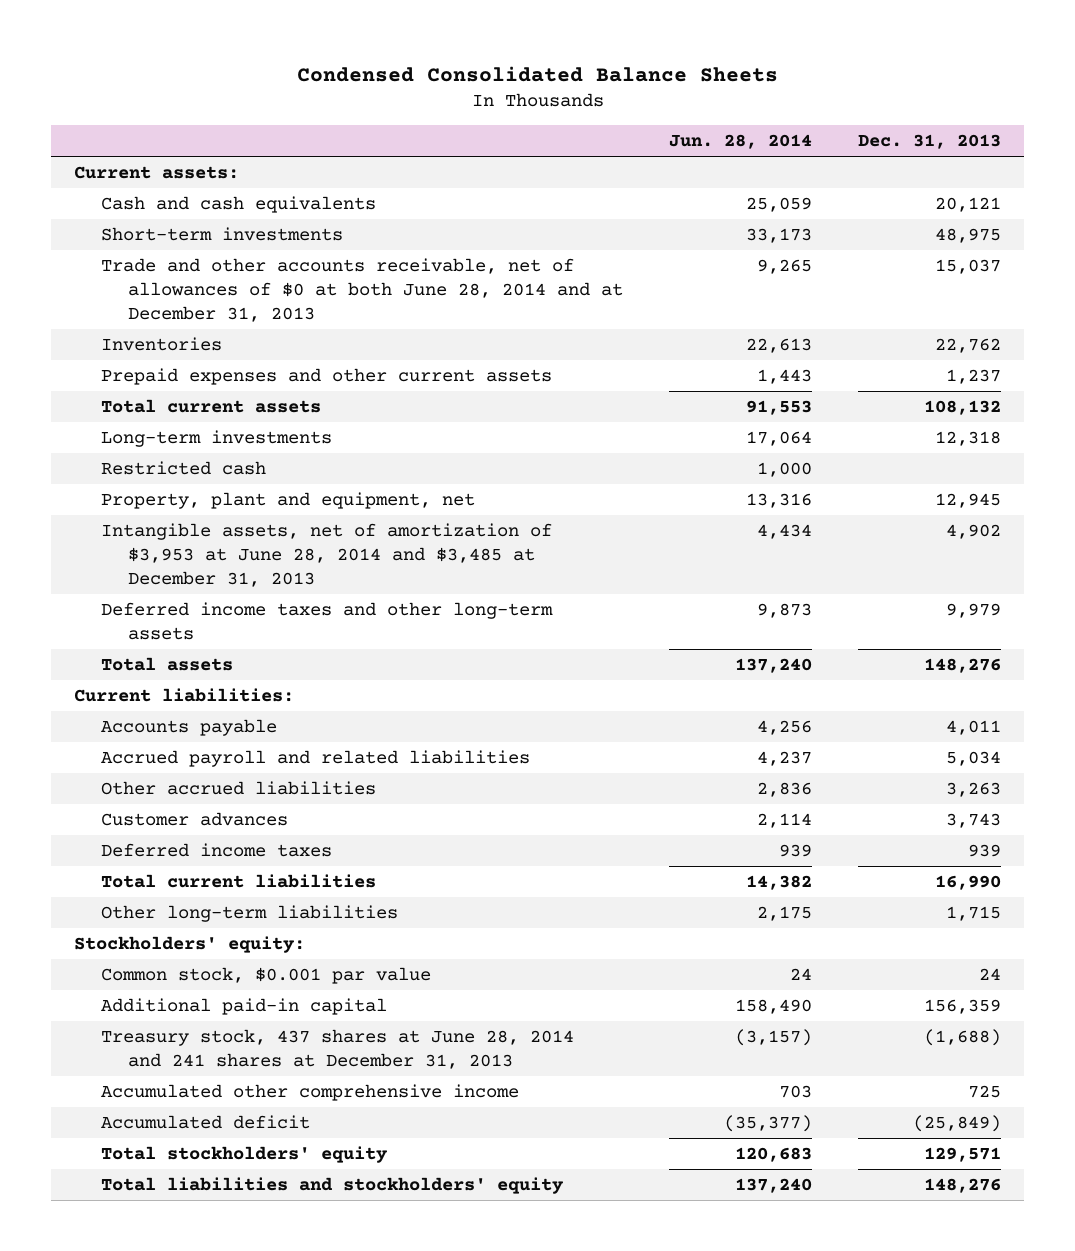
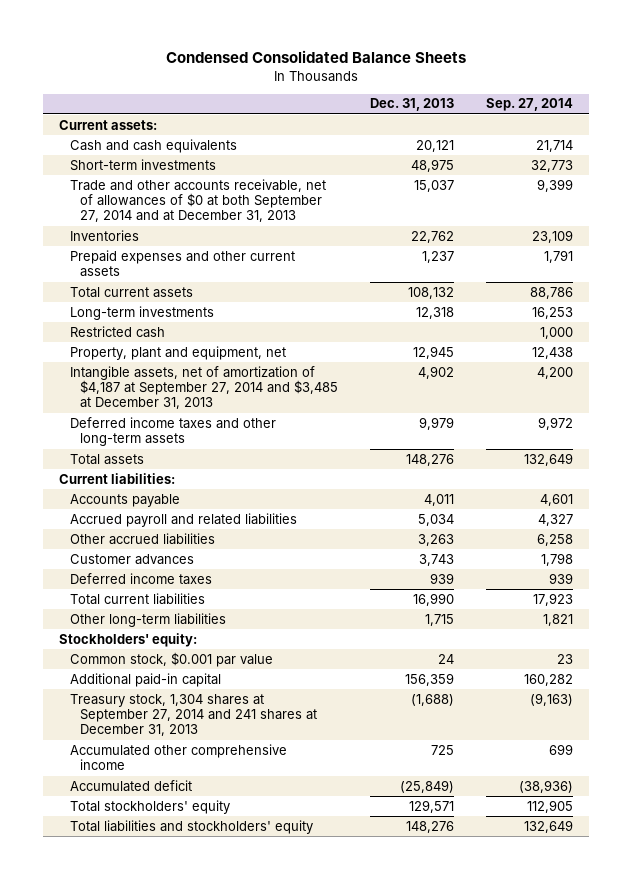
[668,134,812,150] Jun. 28, 2014 -> none
none -> [485,98,573,112] Sep. 27, 2014
[100,258,623,322] Trade and other accounts receivable, net of allowances of $0 at both June 28, 2014 and at December 31, 2013 -> [69,178,326,223] Trade and other accounts receivable, net of allowances of $0 at both September 27, 2014 and at December 31, 2013
[100,523,552,587] Intangible assets, net of amortization of $3,953 at June 28, 2014 and $3,485 at December 31, 2013 -> [69,365,339,410] Intangible assets, net of amortization of $4,187 at September 27, 2014 and $3,485 at December 31, 2013
[100,1029,574,1069] Treasury stock, 437 shares at June 28, 2014 and 241 shares at December 31, 2013 -> [69,693,318,737] Treasury stock, 1,304 shares at September 27, 2014 and 241 shares at December 31, 2013

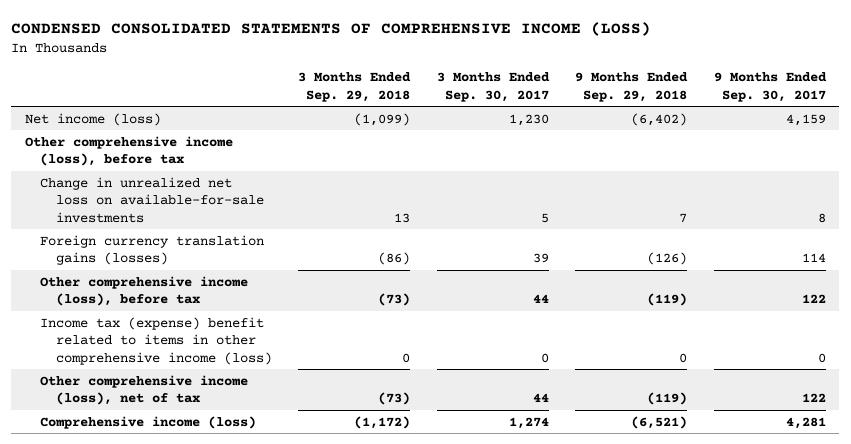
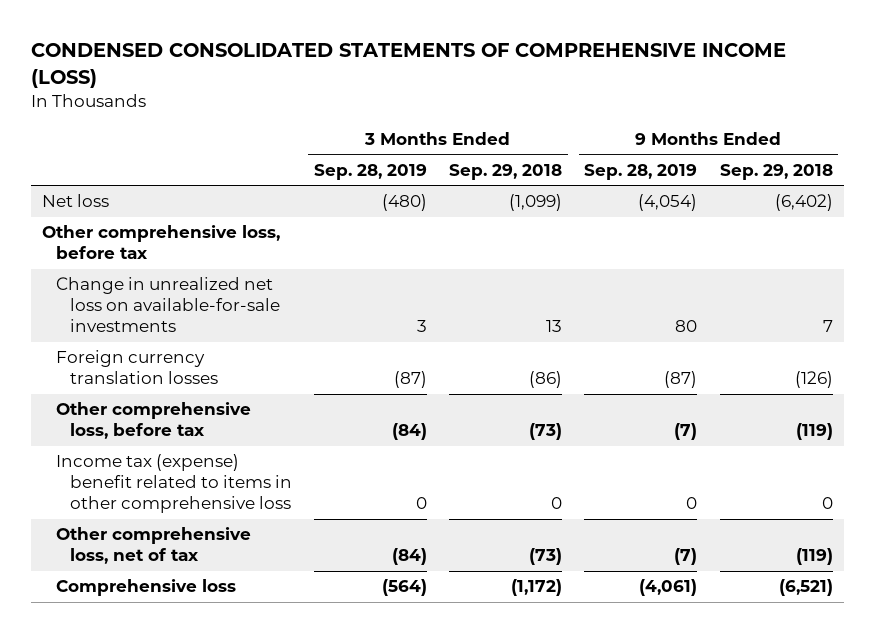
[436,72,550,102] 3 Months Ended Sep. 30, 2017 -> none
[714,72,828,102] 9 Months Ended Sep. 30, 2017 -> none
none -> [313,163,427,180] Sep. 28, 2019
none -> [584,163,698,180] Sep. 28, 2019
[24,112,161,126] Net income (loss) -> [42,194,110,208] Net loss
[24,135,233,167] Other comprehensive income (loss), before tax -> [42,225,281,260] Other comprehensive loss, before tax
[40,234,265,266] Foreign currency translation gains (losses) -> [55,350,218,385] Foreign currency translation losses
[40,275,249,307] Other comprehensive income (loss), before tax -> [55,402,251,440] Other comprehensive loss, before tax
[40,316,272,365] Income tax (expense) benefit related to items in other comprehensive income (loss) -> [55,454,292,514] Income tax (expense) benefit related to items in other comprehensive loss
[40,374,249,406] Other comprehensive income (loss), net of tax -> [55,527,251,565] Other comprehensive loss, net of tax
[40,415,257,429] Comprehensive income (loss) -> [55,579,236,597] Comprehensive loss

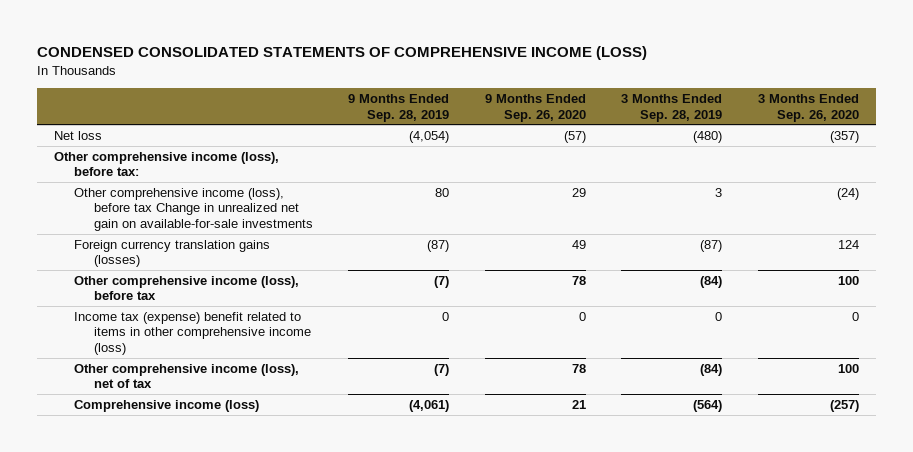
[449,163,563,180] Sep. 29, 2018 -> none
[719,163,833,180] Sep. 29, 2018 -> none
none -> [484,94,586,122] 9 Months Ended Sep. 26, 2020
none -> [757,94,859,122] 3 Months Ended Sep. 26, 2020
[42,225,281,260] Other comprehensive loss, before tax -> [54,151,280,177] Other comprehensive income (loss), before tax:
[55,277,280,333] Change in unrealized net loss on available-for-sale investments -> [74,187,313,232] Other comprehensive income (loss), before tax Change in unrealized net gain on available-for-sale investments
[55,350,218,385] Foreign currency translation losses -> [74,239,271,268] Foreign currency translation gains (losses)
[55,402,251,440] Other comprehensive loss, before tax -> [74,275,300,301] Other comprehensive income (loss), before tax
[55,454,292,514] Income tax (expense) benefit related to items in other comprehensive loss -> [74,311,311,356] Income tax (expense) benefit related to items in other comprehensive income (loss)
[55,527,251,565] Other comprehensive loss, net of tax -> [74,363,300,389] Other comprehensive income (loss), net of tax
[55,579,236,597] Comprehensive loss -> [74,399,260,412] Comprehensive income (loss)

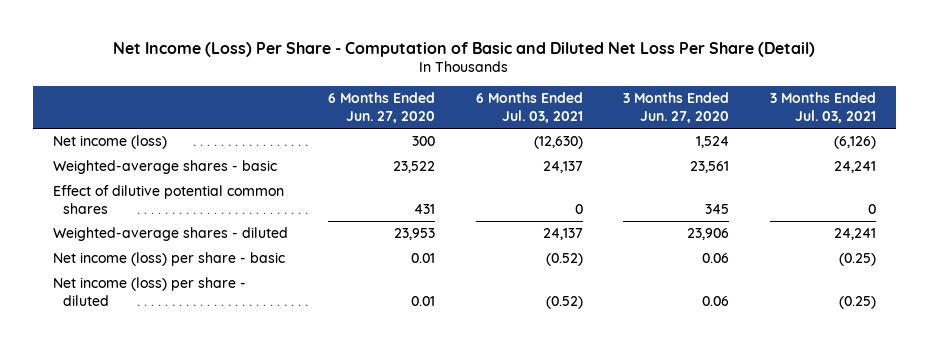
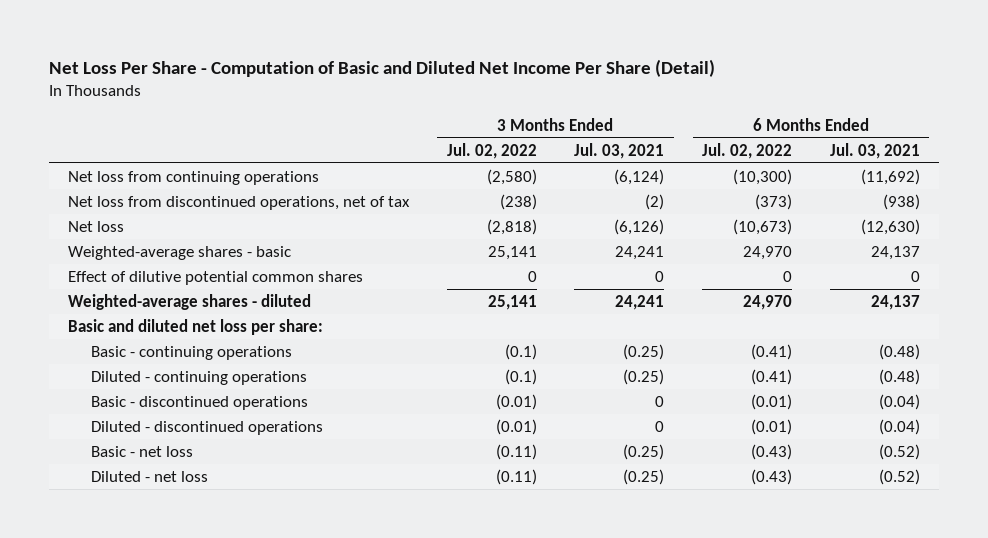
[113,41,816,57] Net Income (Loss) Per Share - Computation of Basic and Diluted Net Loss Per Share (Detail) -> [48,59,715,78] Net Loss Per Share - Computation of Basic and Diluted Net Income Per Share (Detail)
[328,92,436,124] 6 Months Ended Jun. 27, 2020 -> none
[623,92,730,124] 3 Months Ended Jun. 27, 2020 -> none
none -> [446,142,537,159] Jul. 02, 2022
none -> [702,142,793,159] Jul. 02, 2022
none -> [67,170,319,185] Net loss from continuing operations
none -> [67,195,410,210] Net loss from discontinued operations, net of tax
[52,135,167,150] Net income (loss) -> [67,220,124,232] Net loss
none -> [67,318,323,335] Basic and diluted net loss per share:
none -> [90,345,292,360] Basic - continuing operations
none -> [90,370,307,385] Diluted - continuing operations
none -> [90,395,308,410] Basic - discontinued operations
none -> [90,420,323,435] Diluted - discontinued operations
[52,252,285,267] Net income (loss) per share - basic -> [90,445,193,457] Basic - net loss
[52,277,246,306] Net income (loss) per share - diluted -> [90,470,208,482] Diluted - net loss

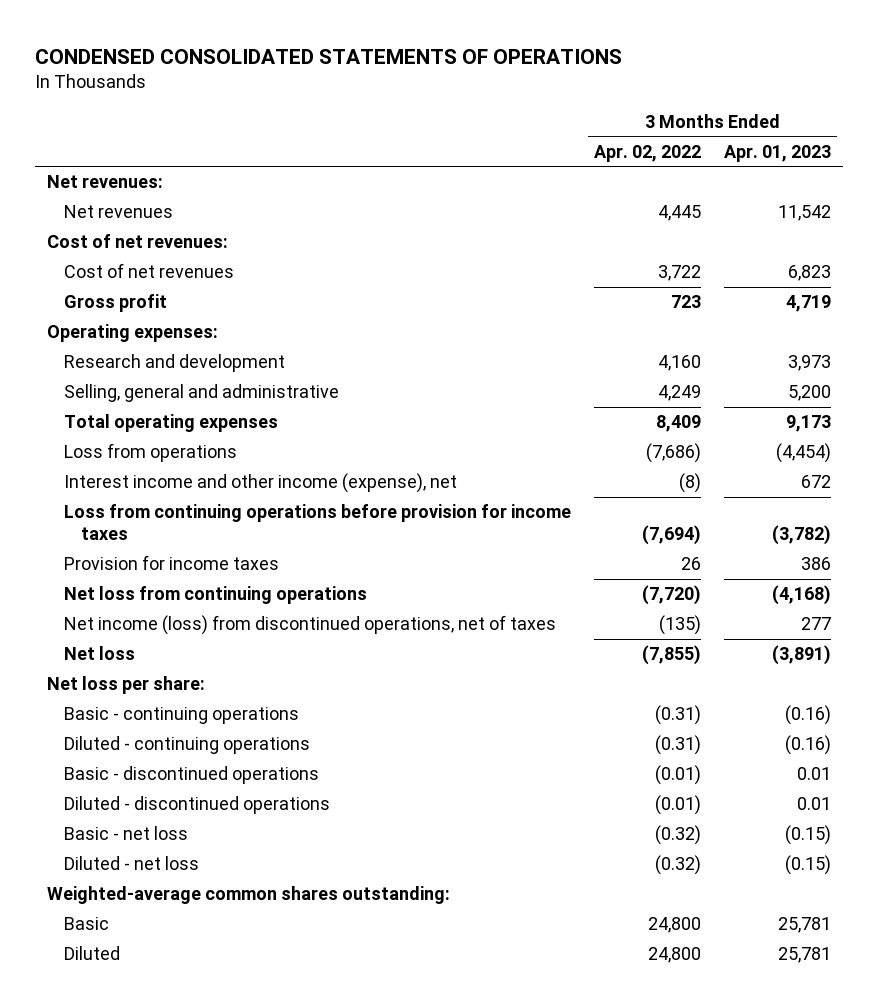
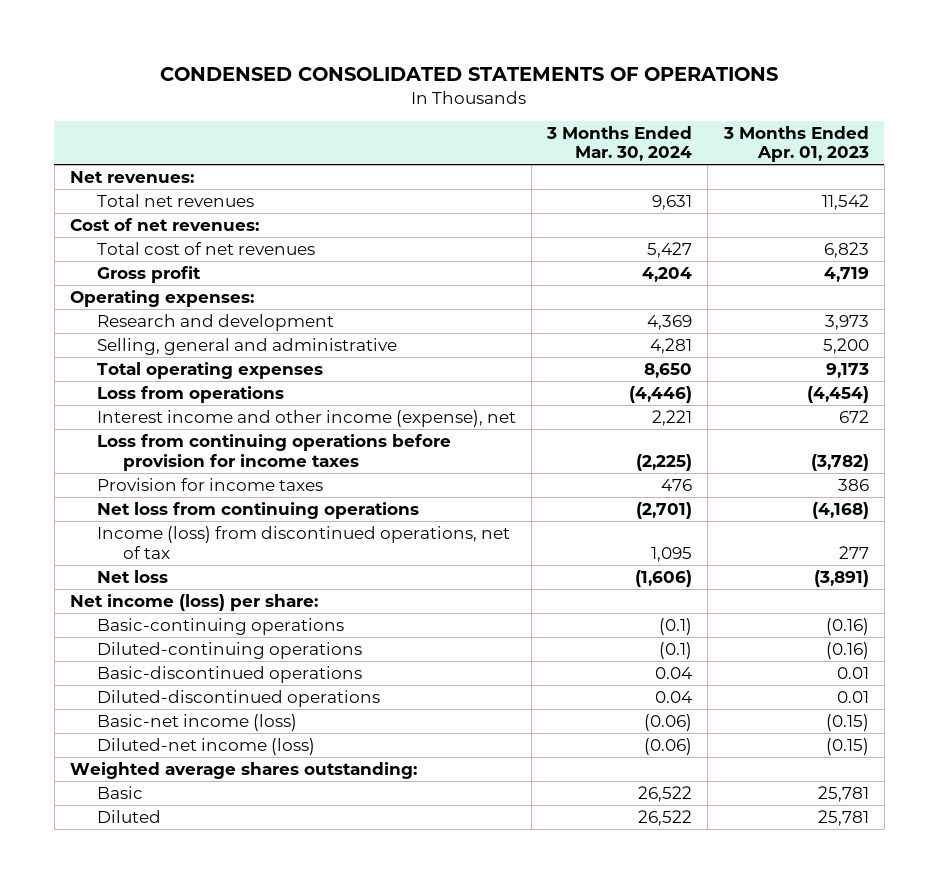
[594,144,702,162] Apr. 02, 2022 -> none
none -> [546,125,693,162] 3 Months Ended Mar. 30, 2024
[64,205,174,219] Net revenues -> [96,194,254,208] Total net revenues
[64,263,235,279] Cost of net revenues -> [96,242,315,256] Total cost of net revenues
[64,615,557,636] Net income (loss) from discontinued operations, net of taxes -> [96,526,510,559] Income (loss) from discontinued operations, net of tax
[47,676,206,695] Net loss per share: -> [69,594,318,612] Net income (loss) per share:
[64,707,300,725] Basic - continuing operations -> [96,618,344,636] Basic-continuing operations
[64,736,311,755] Diluted - continuing operations -> [96,642,362,660] Diluted-continuing operations
[64,766,320,785] Basic - discontinued operations -> [96,666,362,684] Basic-discontinued operations
[64,796,331,815] Diluted - discontinued operations -> [96,690,380,708] Diluted-discontinued operations
[64,826,189,841] Basic - net loss -> [96,714,297,732] Basic-net income (loss)
[64,856,200,871] Diluted - net loss -> [96,738,315,756] Diluted-net income (loss)
[47,886,451,905] Weighted-average common shares outstanding: -> [69,762,417,780] Weighted average shares outstanding:

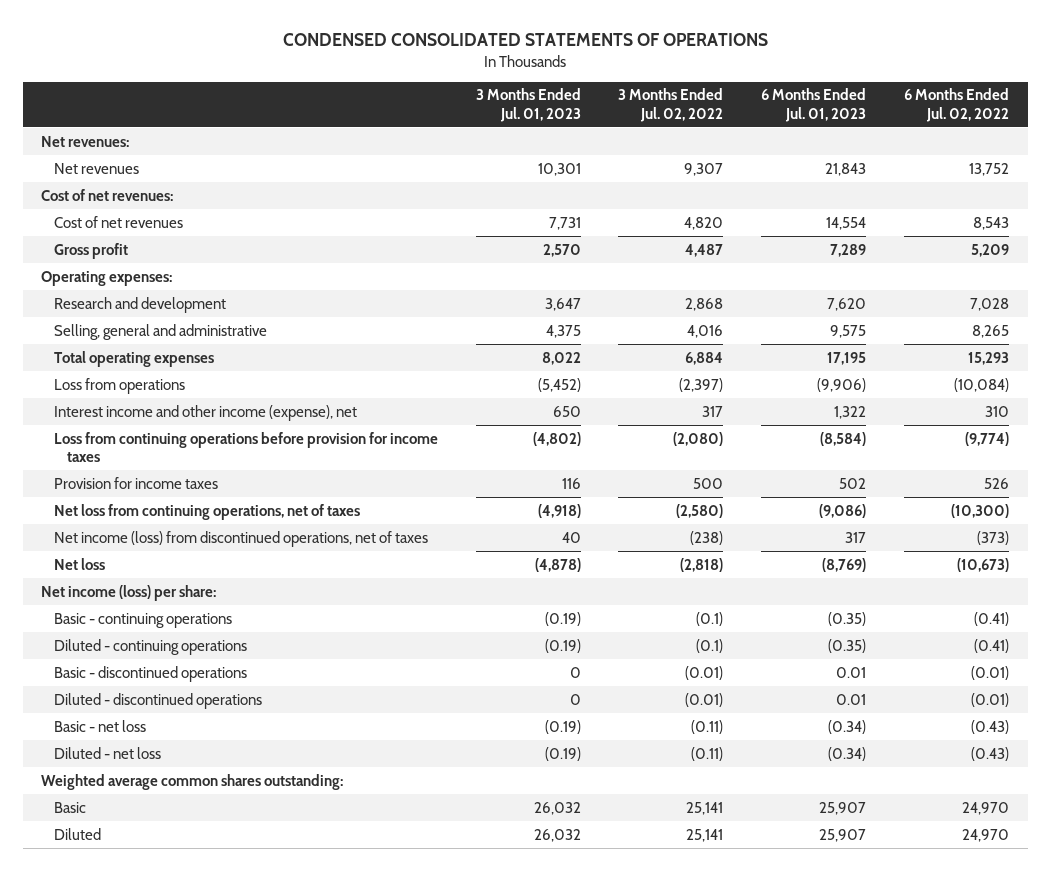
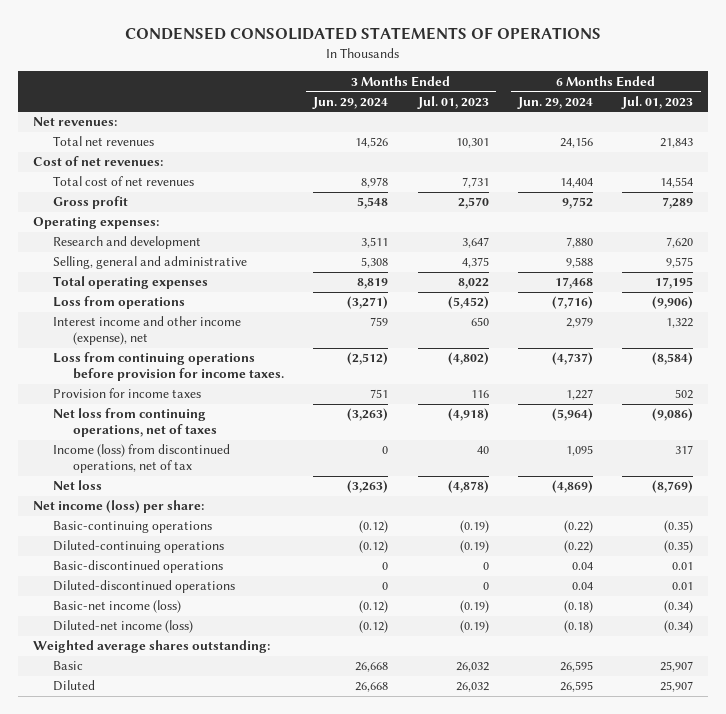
[618,88,724,122] 3 Months Ended Jul. 02, 2022 -> none
[903,88,1009,122] 6 Months Ended Jul. 02, 2022 -> none
none -> [312,96,389,109] Jun. 29, 2024
none -> [516,96,593,109] Jun. 29, 2024
[54,162,140,174] Net revenues -> [52,136,154,147] Total net revenues
[54,215,184,228] Cost of net revenues -> [52,176,194,187] Total cost of net revenues
[54,431,439,462] Loss from continuing operations before provision for income taxes -> [52,352,284,382] Loss from continuing operations before provision for income taxes.
[54,530,429,547] Net income (loss) from discontinued operations, net of taxes -> [52,444,230,474] Income (loss) from discontinued operations, net of tax
[54,612,233,628] Basic - continuing operations -> [52,521,212,534] Basic-continuing operations
[54,638,248,655] Diluted - continuing operations -> [52,540,224,554] Diluted-continuing operations
[54,665,248,682] Basic - discontinued operations -> [52,560,223,574] Basic-discontinued operations
[54,692,263,709] Diluted - discontinued operations -> [52,580,235,594] Diluted-discontinued operations
[54,719,147,732] Basic - net loss -> [52,600,181,614] Basic-net income (loss)
[54,746,162,759] Diluted - net loss -> [52,620,193,634] Diluted-net income (loss)
[41,773,344,790] Weighted average common shares outstanding: -> [32,640,270,654] Weighted average shares outstanding:

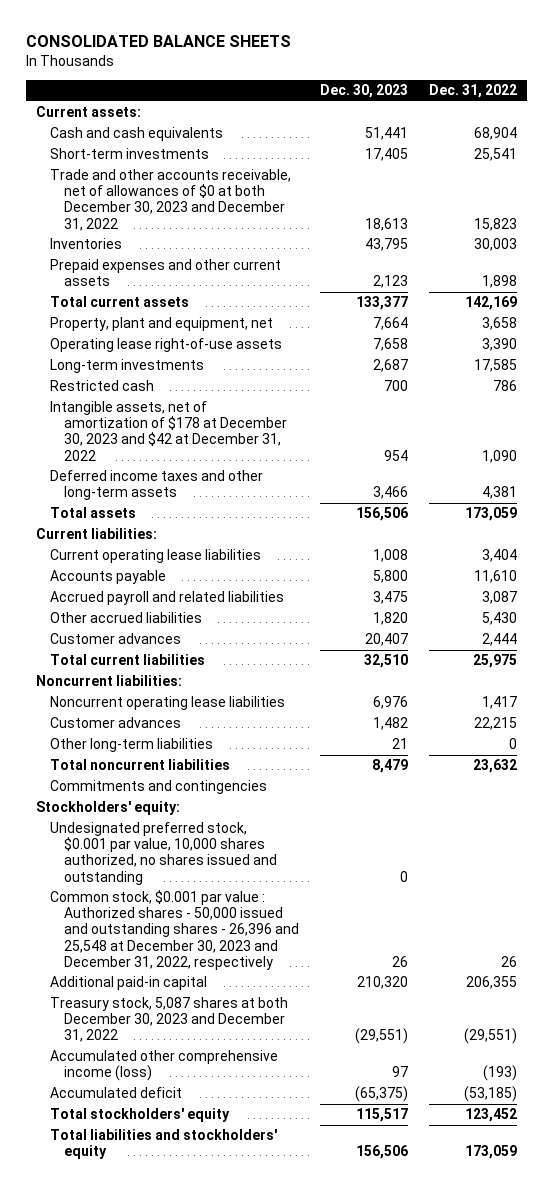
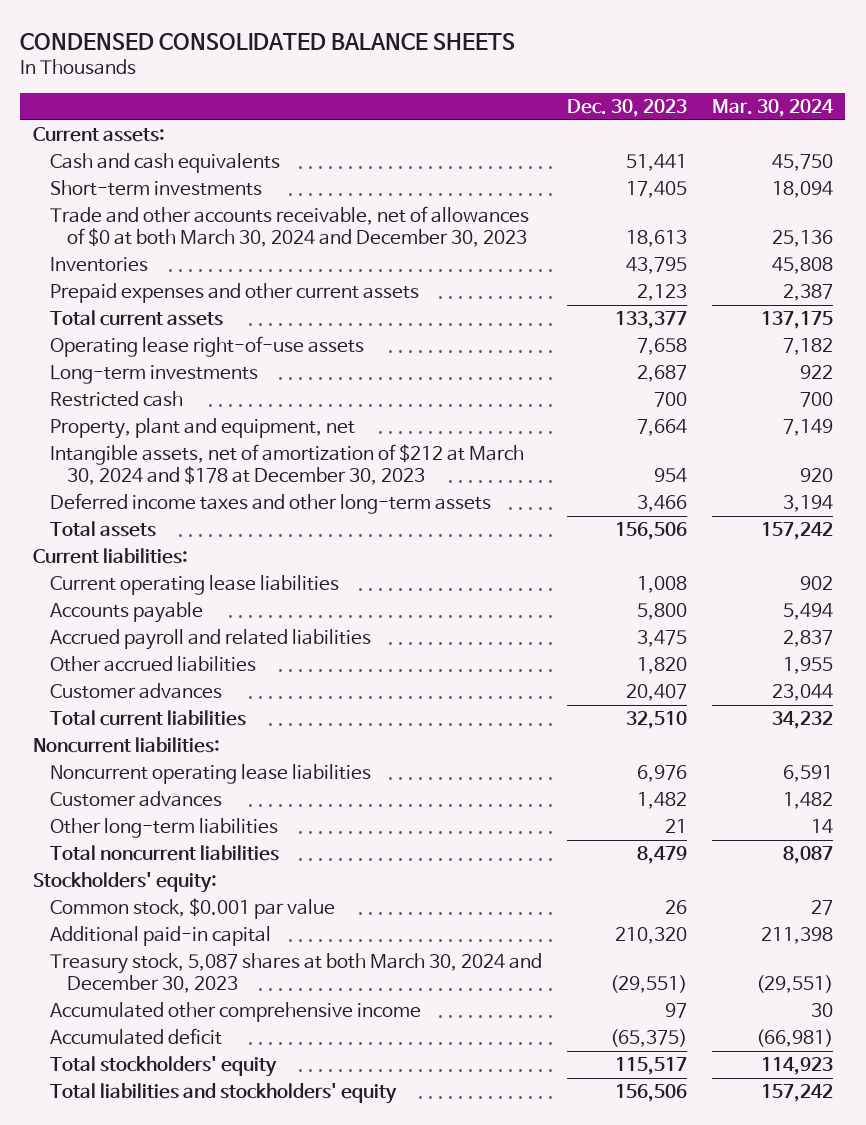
[25,35,291,48] CONSOLIDATED BALANCE SHEETS -> [20,33,516,51] CONDENSED CONSOLIDATED BALANCE SHEETS
[428,84,517,99] Dec. 31, 2022 -> none
none -> [711,99,834,118] Mar. 30, 2024
[50,169,292,231] Trade and other accounts receivable, net of allowances of $0 at both December 30, 2023 and December 31, 2022 -> [50,206,530,247] Trade and other accounts receivable, net of allowances of $0 at both March 30, 2024 and December 30, 2023
[50,317,274,332] Property, plant and equipment, net -> [50,418,356,440] Property, plant and equipment, net
[50,401,288,461] Intangible assets, net of amortization of $178 at December 30, 2023 and $42 at December 31, 2022 -> [50,444,525,485] Intangible assets, net of amortization of $212 at March 30, 2024 and $178 at December 30, 2023
[50,780,268,795] Commitments and contingencies -> none
[50,822,278,885] Undesignated preferred stock, $0.001 par value, 10,000 shares authorized, no shares issued and outstanding -> none
[50,890,300,970] Common stock, $0.001 par value : Authorized shares - 50,000 issued and outstanding shares - 26,396 and 25,548 at December 30, 2023 and December 31, 2022, respectively -> [50,898,336,920] Common stock, $0.001 par value
[50,997,289,1043] Treasury stock, 5,087 shares at both December 30, 2023 and December 31, 2022 -> [50,953,543,993] Treasury stock, 5,087 shares at both March 30, 2024 and December 30, 2023
[50,1050,279,1082] Accumulated other comprehensive income (loss) -> [50,1002,422,1023] Accumulated other comprehensive income

